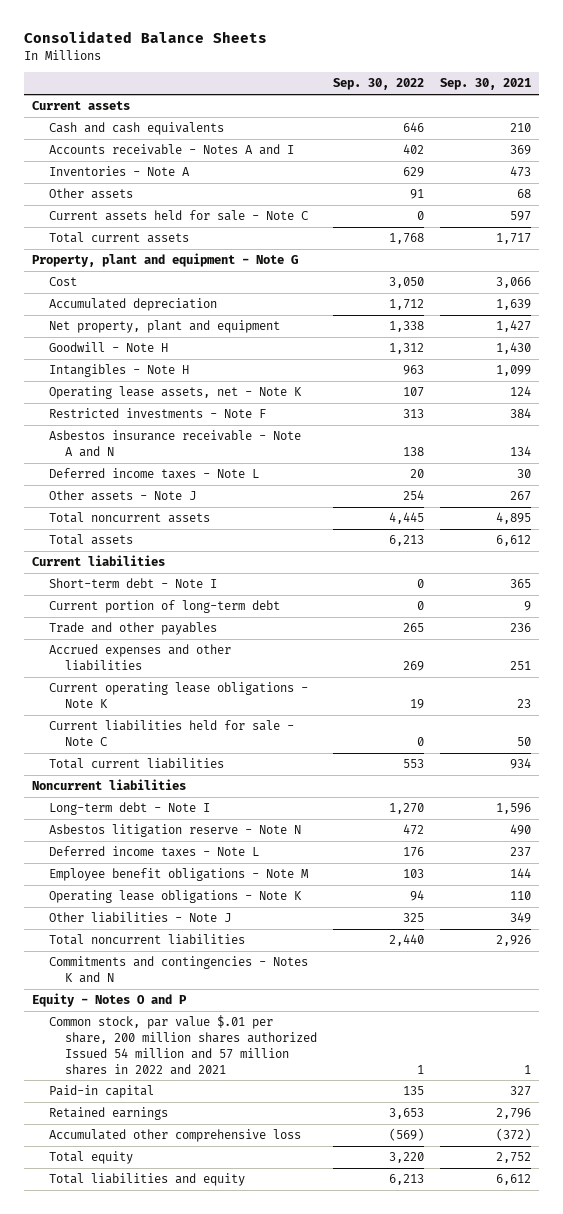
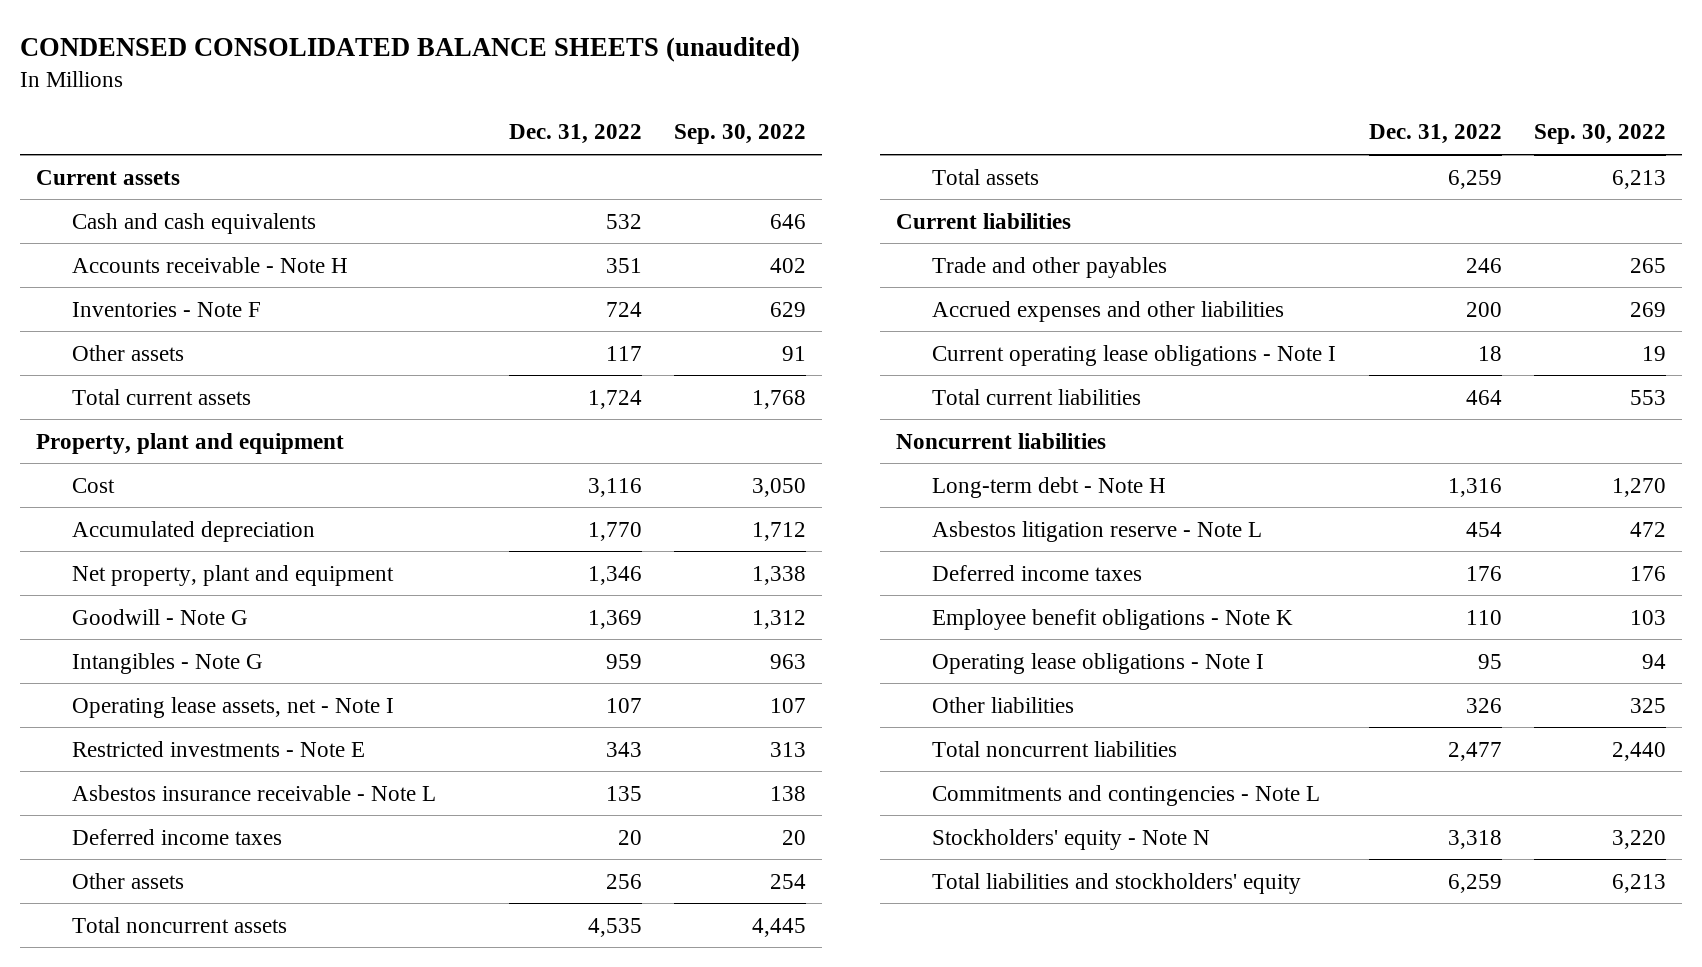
[24,31,268,44] Consolidated Balance Sheets -> [19,36,800,62] CONDENSED CONSOLIDATED BALANCE SHEETS (unaudited)
[440,78,532,91] Sep. 30, 2021 -> none
none -> [508,124,642,145] Dec. 31, 2022
[48,144,294,156] Accounts receivable - Notes A and I -> [72,256,349,273] Accounts receivable - Note H
[48,166,190,177] Inventories - Note A -> [72,301,262,317] Inventories - Note F
[48,210,308,222] Current assets held for sale - Note C -> none
[32,253,299,268] Property, plant and equipment - Note G -> [36,432,345,454] Property, plant and equipment
[48,342,168,353] Goodwill - Note H -> [72,608,249,625] Goodwill - Note G
[48,364,189,378] Intangibles - Note H -> [72,652,264,674] Intangibles - Note G
[48,386,302,400] Operating lease assets, net - Note K -> [72,696,395,718] Operating lease assets, net - Note I
[48,408,266,419] Restricted investments - Note F -> [72,740,366,757] Restricted investments - Note E
[48,430,301,458] Asbestos insurance receivable - Note A and N -> [72,784,437,801] Asbestos insurance receivable - Note L
[48,468,259,480] Deferred income taxes - Note L -> [72,828,283,845] Deferred income taxes
[48,490,196,502] Other assets - Note J -> [72,872,185,889] Other assets
[48,578,217,589] Short-term debt - Note I -> none
[48,600,280,614] Current portion of long-term debt -> none
[48,720,294,747] Current liabilities held for sale - Note C -> none
[48,682,308,709] Current operating lease obligations - Note K -> [932,344,1337,366] Current operating lease obligations - Note I
[48,802,210,816] Long-term debt - Note I -> [932,476,1167,498] Long-term debt - Note H
[48,824,301,838] Asbestos litigation reserve - Note N -> [932,520,1263,542] Asbestos litigation reserve - Note L
[48,846,259,858] Deferred income taxes - Note L -> [932,564,1143,581] Deferred income taxes
[48,868,309,882] Employee benefit obligations - Note M -> [932,608,1294,630] Employee benefit obligations - Note K
[48,890,302,904] Operating lease obligations - Note K -> [932,652,1265,674] Operating lease obligations - Note I
[48,912,231,924] Other liabilities - Note J -> [932,696,1075,713] Other liabilities
[32,993,188,1008] Equity - Notes O and P -> none
[48,1015,318,1075] Common stock, par value $.01 per share, 200 million shares authorized Issued 54 million and 57 million shares in 2022 and 2021 -> none
[48,1085,154,1099] Paid-in capital -> none
[48,1107,168,1121] Retained earnings -> none
[48,1129,301,1143] Accumulated other comprehensive loss -> none
[48,956,308,984] Commitments and contingencies - Notes K and N -> [932,784,1321,806] Commitments and contingencies - Note L
[48,1151,133,1165] Total equity -> [932,828,1211,850] Stockholders' equity - Note N
[48,1173,245,1187] Total liabilities and equity -> [932,872,1302,894] Total liabilities and stockholders' equity

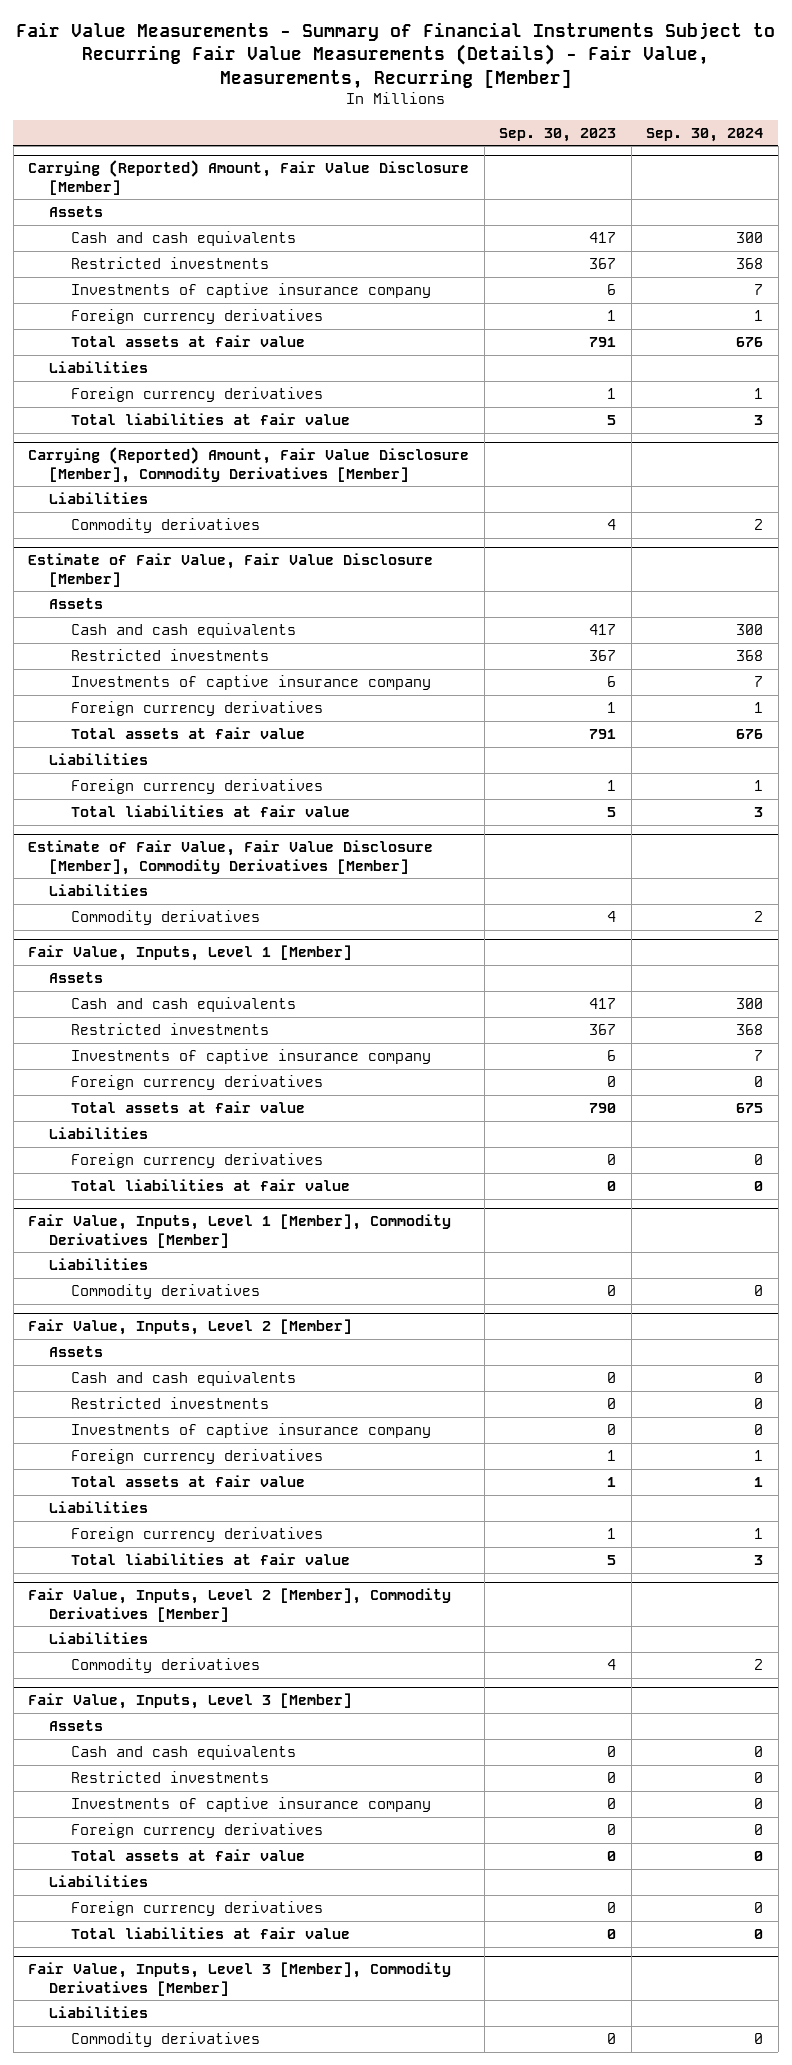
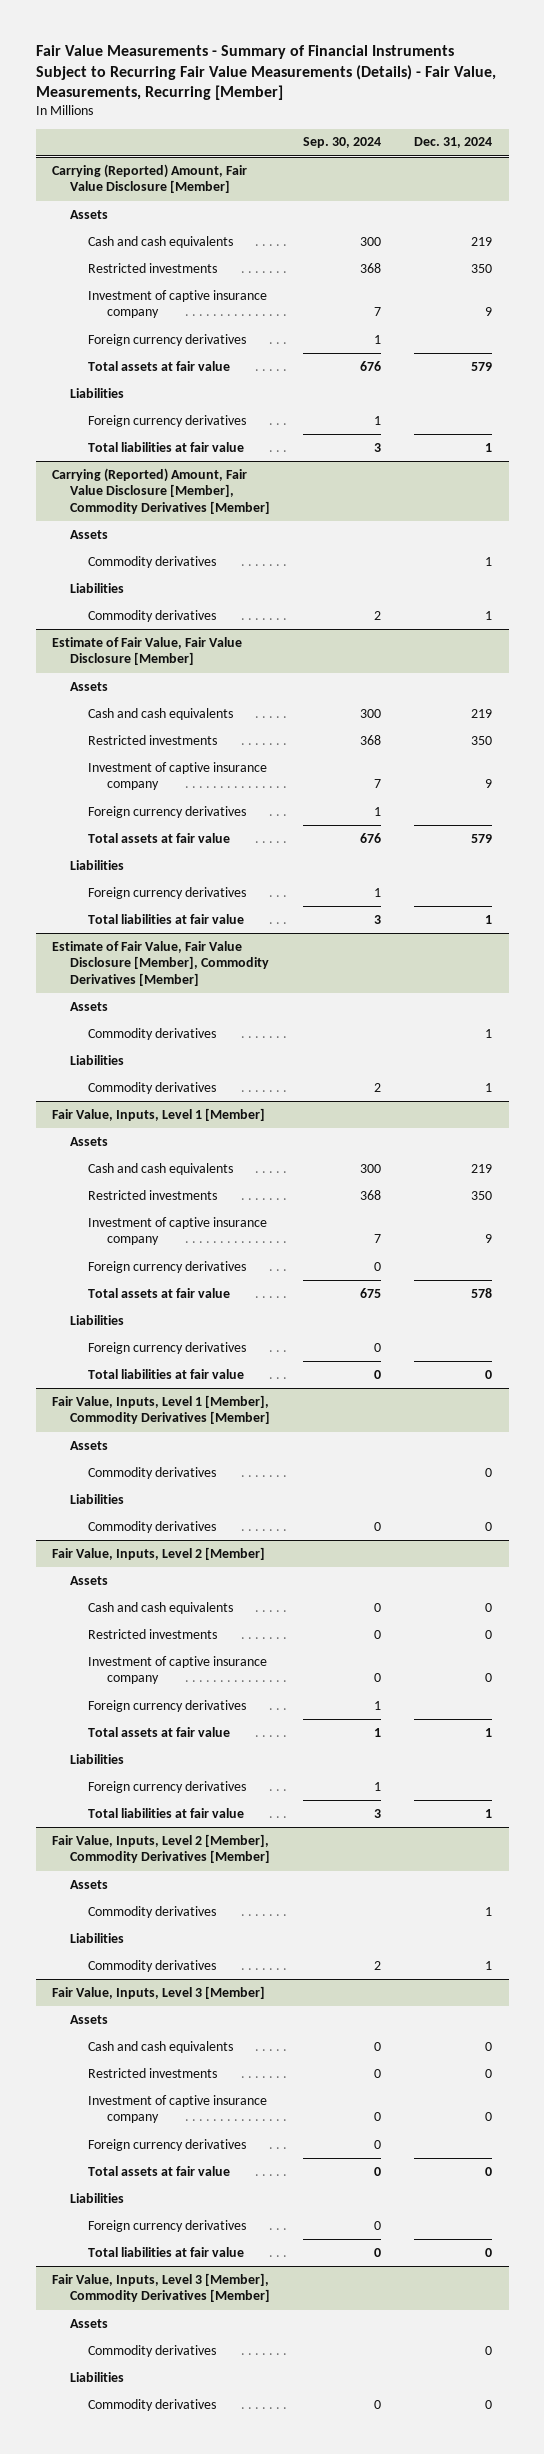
[499,127,617,142] Sep. 30, 2023 -> none
none -> [414,137,493,149] Dec. 31, 2024
[70,283,431,299] Investments of captive insurance company -> [88,289,268,319] Investment of captive insurance company
none -> [70,529,109,539] Assets
none -> [88,555,217,568] Commodity derivatives
[70,675,431,691] Investments of captive insurance company -> [88,761,268,791] Investment of captive insurance company
none -> [70,1001,109,1011] Assets
none -> [88,1027,217,1040] Commodity derivatives
[70,1049,431,1065] Investments of captive insurance company -> [88,1216,268,1246] Investment of captive insurance company
none -> [70,1440,109,1450] Assets
none -> [88,1466,217,1479] Commodity derivatives
[70,1423,431,1439] Investments of captive insurance company -> [88,1655,268,1685] Investment of captive insurance company
none -> [70,1879,109,1889] Assets
none -> [88,1905,217,1918] Commodity derivatives
[70,1797,431,1813] Investments of captive insurance company -> [88,2094,268,2124] Investment of captive insurance company
none -> [70,2318,109,2328] Assets
none -> [88,2344,217,2357] Commodity derivatives

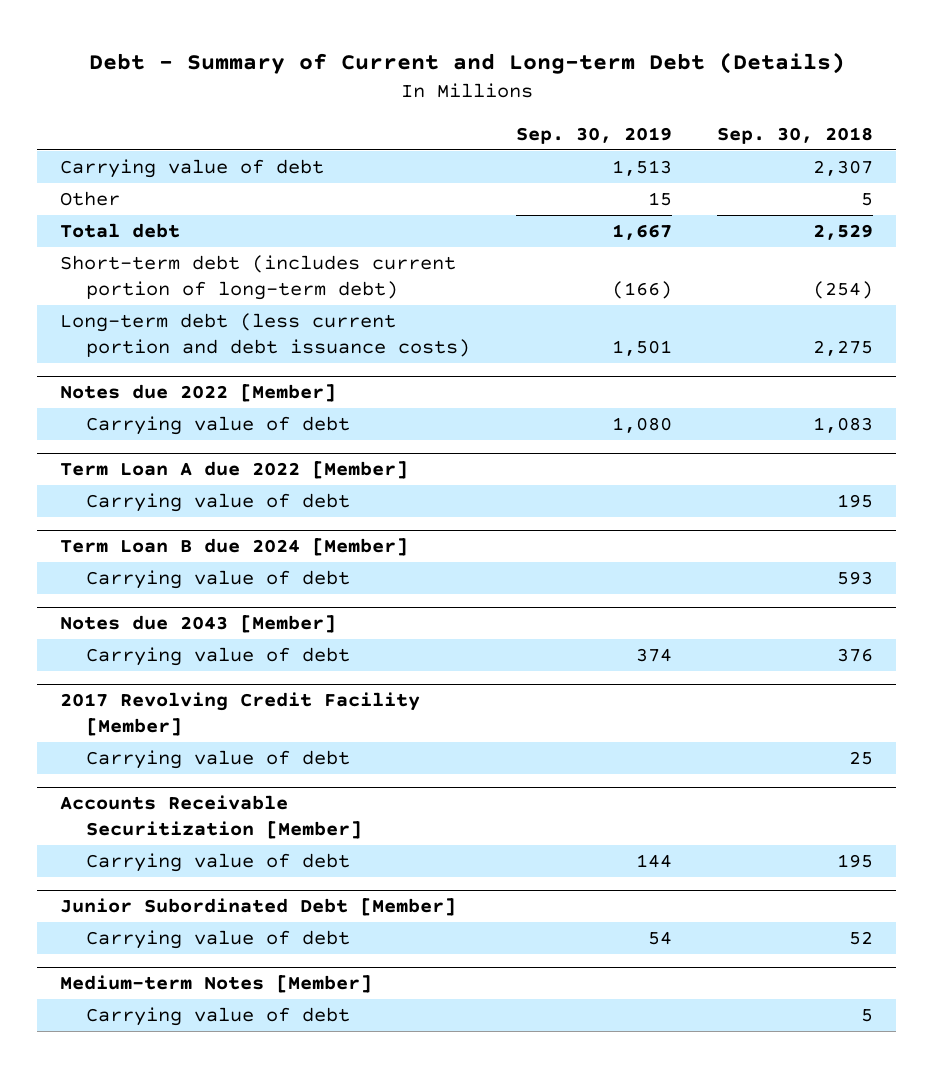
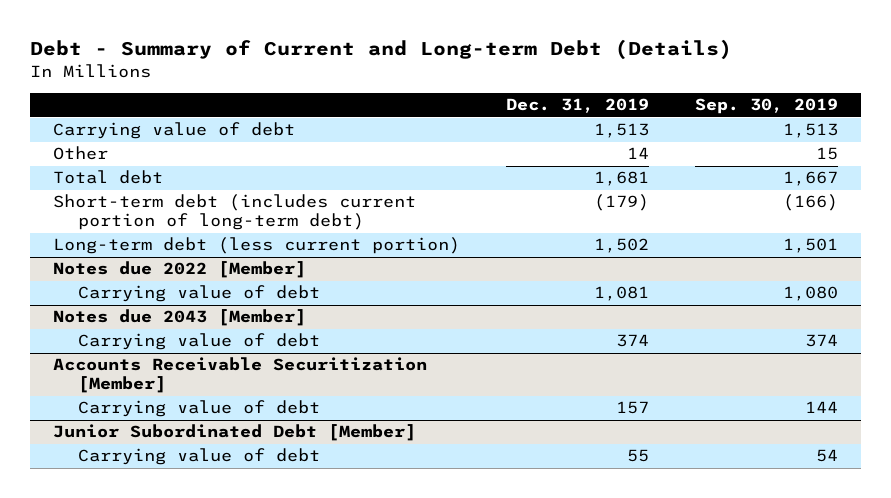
[717,126,874,144] Sep. 30, 2018 -> none
none -> [506,98,650,114] Dec. 31, 2019
[60,313,471,358] Long-term debt (less current portion and debt issuance costs) -> [53,237,461,255] Long-term debt (less current portion)
[60,461,409,480] Term Loan A due 2022 [Member] -> none
[86,493,351,513] Carrying value of debt -> none
[60,538,409,557] Term Loan B due 2024 [Member] -> none
[86,570,351,590] Carrying value of debt -> none
[60,692,421,737] 2017 Revolving Credit Facility [Member] -> none
[86,750,351,770] Carrying value of debt -> none
[60,975,373,994] Medium-term Notes [Member] -> none
[86,1007,351,1027] Carrying value of debt -> none

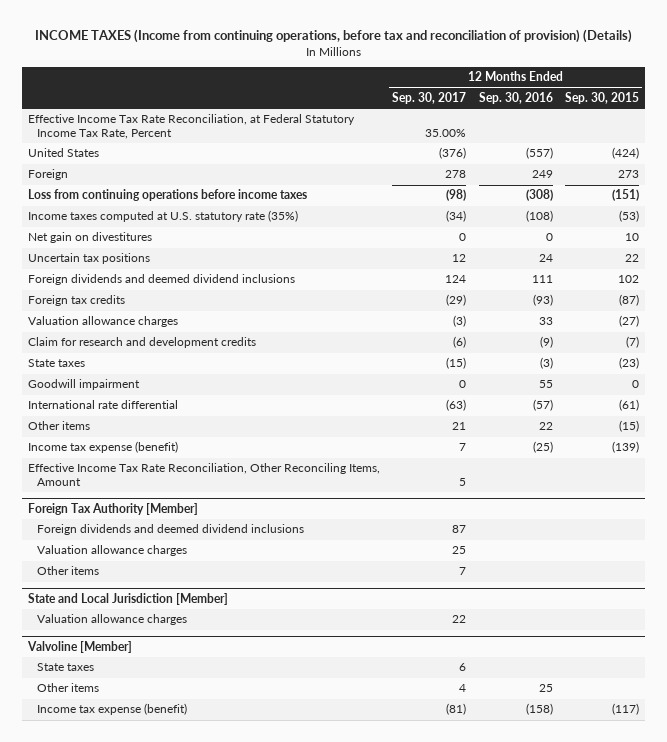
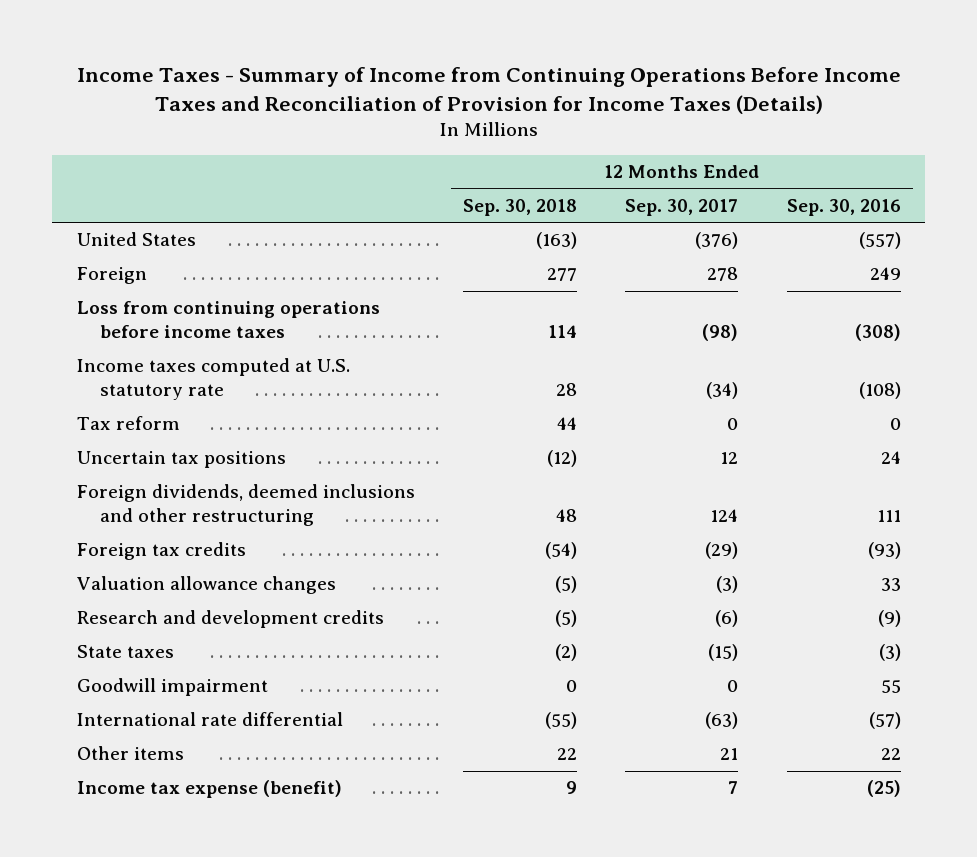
[34,29,632,44] INCOME TAXES (Income from continuing operations, before tax and reconciliation of provision) (Details) -> [76,66,901,114] Income Taxes - Summary of Income from Continuing Operations Before Income Taxes and Reconciliation of Provision for Income Taxes (Details)
[564,92,639,105] Sep. 30, 2015 -> none
none -> [462,198,577,216] Sep. 30, 2018
[28,114,356,140] Effective Income Tax Rate Reconciliation, at Federal Statutory Income Tax Rate, Percent -> none
[28,232,153,244] Net gain on divestitures -> none
[28,210,299,223] Income taxes computed at U.S. statutory rate (35%) -> [76,358,350,401] Income taxes computed at U.S. statutory rate
none -> [76,416,180,431] Tax reform
[28,274,296,286] Foreign dividends and deemed dividend inclusions -> [76,484,415,527] Foreign dividends, deemed inclusions and other restructuring
[28,316,179,328] Valuation allowance charges -> [76,576,336,595] Valuation allowance changes
[28,337,257,349] Claim for research and development credits -> [76,610,384,629] Research and development credits
[28,463,381,487] Effective Income Tax Rate Reconciliation, Other Reconciling Items, Amount -> none
[28,503,199,516] Foreign Tax Authority [Member] -> none
[36,524,304,536] Foreign dividends and deemed dividend inclusions -> none
[36,545,187,557] Valuation allowance charges -> none
[36,566,99,576] Other items -> none
[28,593,229,606] State and Local Jurisdiction [Member] -> none
[36,614,187,626] Valuation allowance charges -> none
[27,641,133,654] Valvoline [Member] -> none
[36,663,94,672] State taxes -> none
[36,683,99,693] Other items -> none
[36,703,187,716] Income tax expense (benefit) -> none

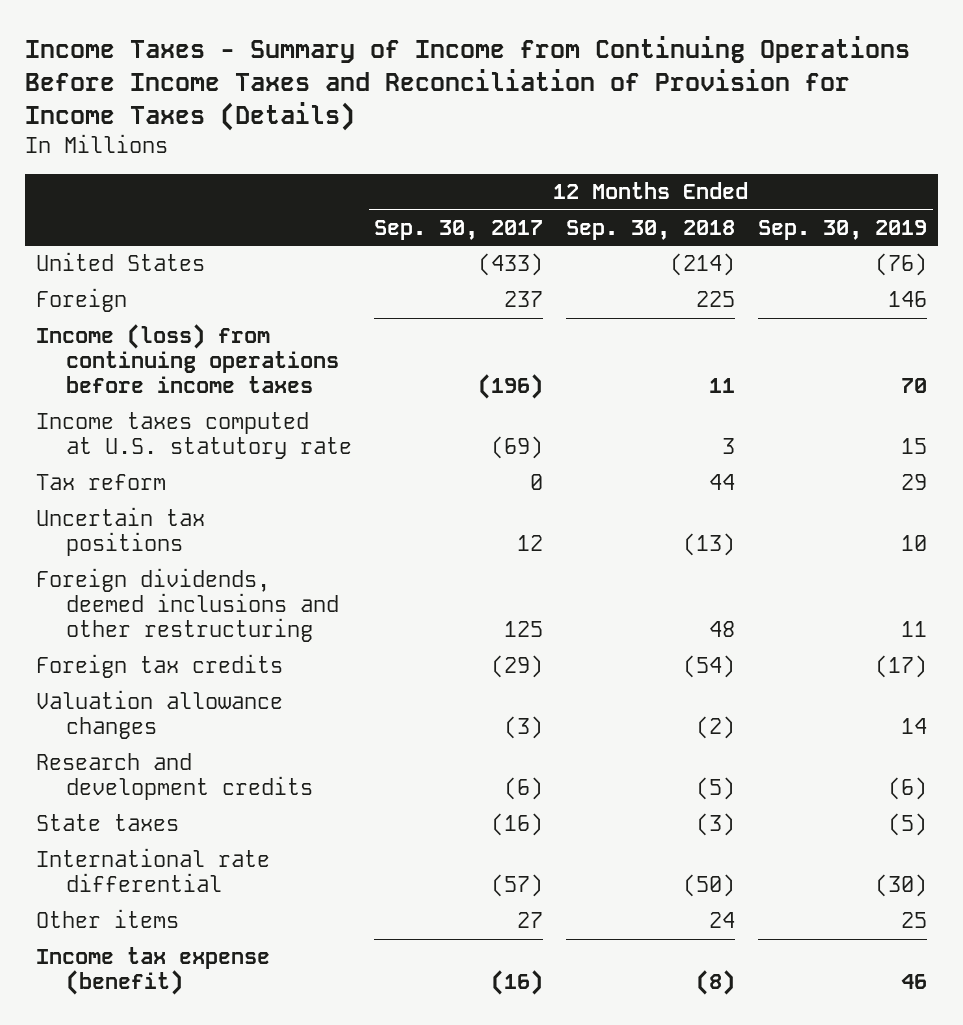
[786,198,901,216] Sep. 30, 2016 -> none
none -> [758,219,928,240] Sep. 30, 2019
[535,232,577,250] (163) -> [670,253,736,277] (214)
[695,232,739,250] (376) -> [478,253,544,277] (433)
[546,268,577,282] 277 -> [696,291,736,308] 225
[707,267,739,282] 278 -> [504,291,544,308] 237
[76,301,380,339] Loss from continuing operations before income taxes -> [36,324,339,394] Income (loss) from continuing operations before income taxes
[547,325,577,339] 114 -> [709,378,736,394] 11
[702,324,739,342] (98) -> [478,374,544,400] (196)
[555,383,577,397] 28 -> [722,438,736,455] 3
[706,382,739,400] (34) -> [491,436,544,460] (69)
[546,450,577,468] (12) -> [683,533,736,557] (13)
[710,509,739,523] 124 -> [504,621,544,638] 125
[554,576,577,594] (5) -> [696,716,736,740] (2)
[76,678,268,697] Goodwill impairment -> none
[554,644,577,662] (2) -> [696,813,736,837] (3)
[708,644,739,662] (15) -> [491,813,544,837] (16)
[544,712,577,730] (55) -> [683,874,736,898] (50)
[705,712,739,730] (63) -> [491,874,544,898] (57)
[556,748,577,761] 22 -> [709,912,736,929] 24
[720,748,739,761] 21 -> [517,912,544,929] 27
[565,781,577,795] 9 -> [696,970,736,996] (8)
[728,781,739,795] 7 -> [491,970,544,996] (16)

